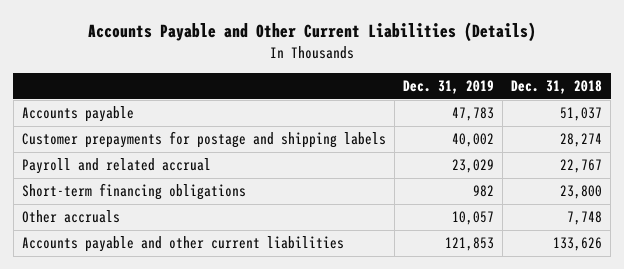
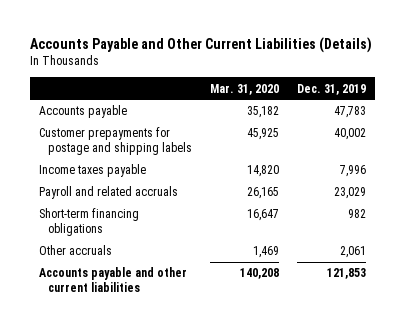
[511,80,603,95] Dec. 31, 2018 -> none
none -> [209,83,279,95] Mar. 31, 2020
none -> [39,164,147,178] Income taxes payable
[21,158,211,175] Payroll and related accrual -> [39,186,179,200] Payroll and related accruals
[452,211,495,226] 10,057 -> [339,246,366,259] 2,061

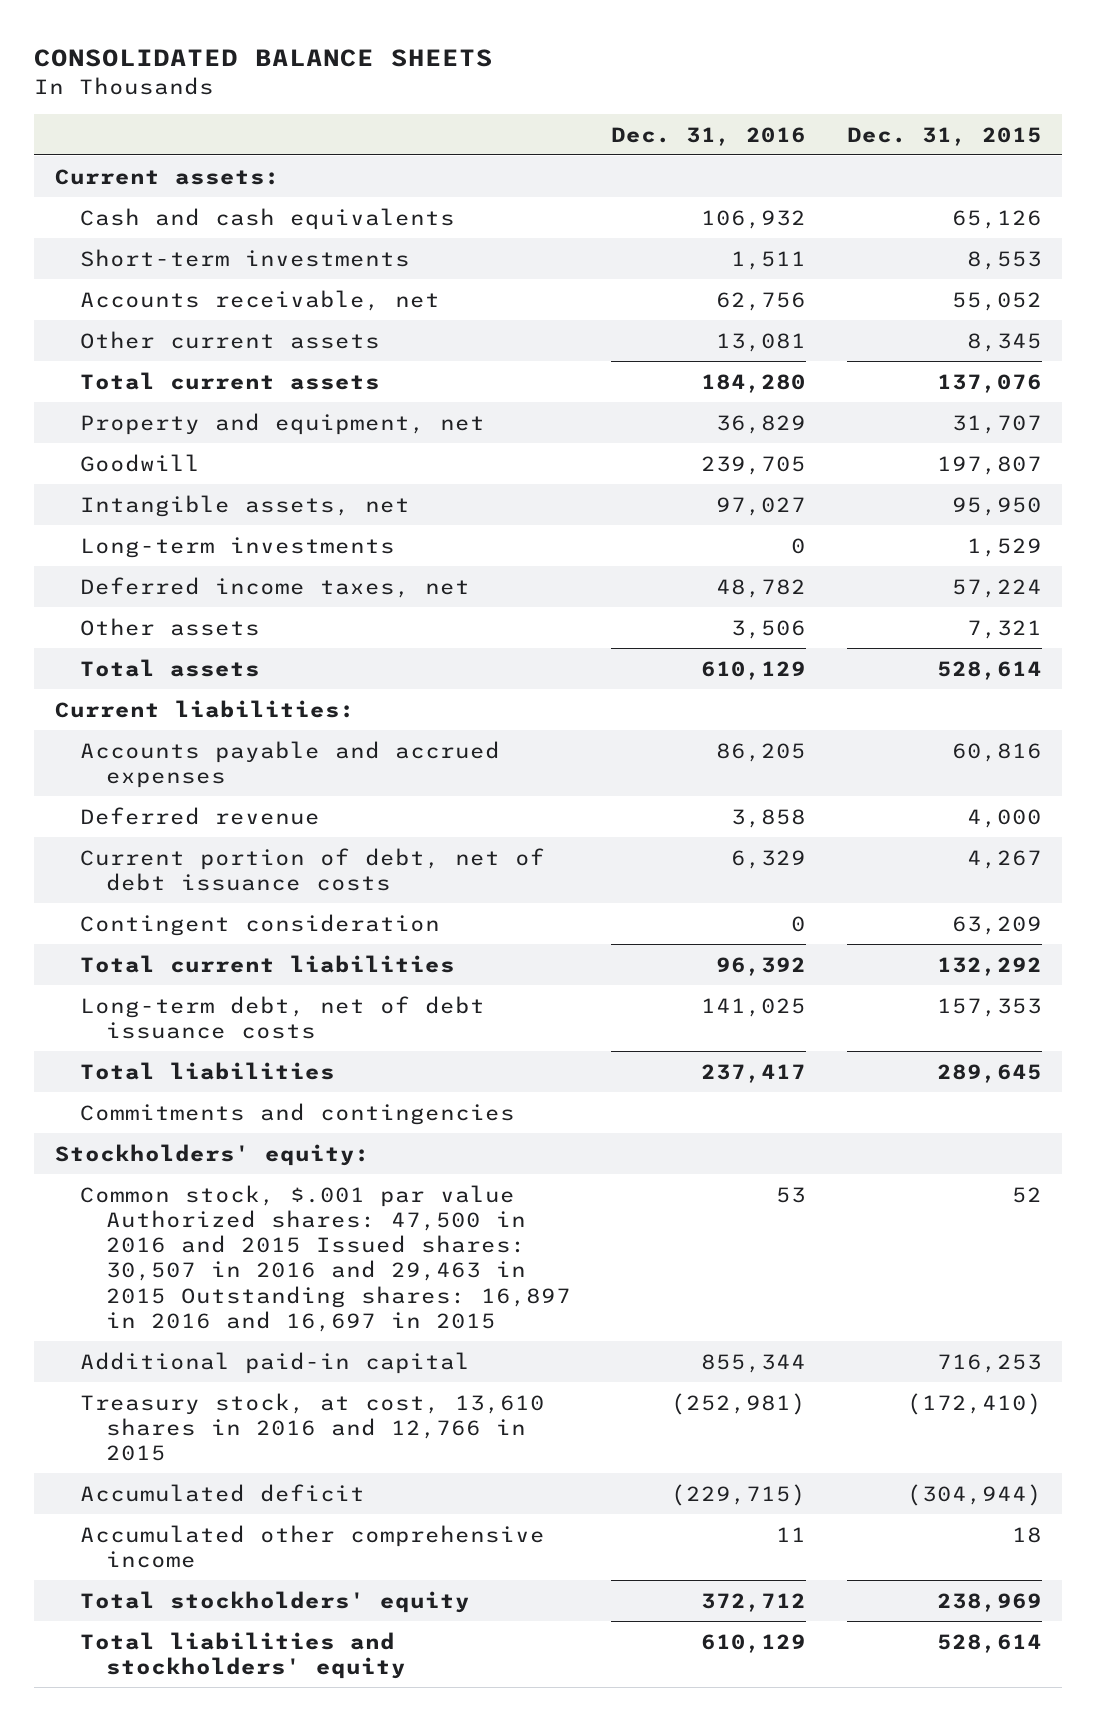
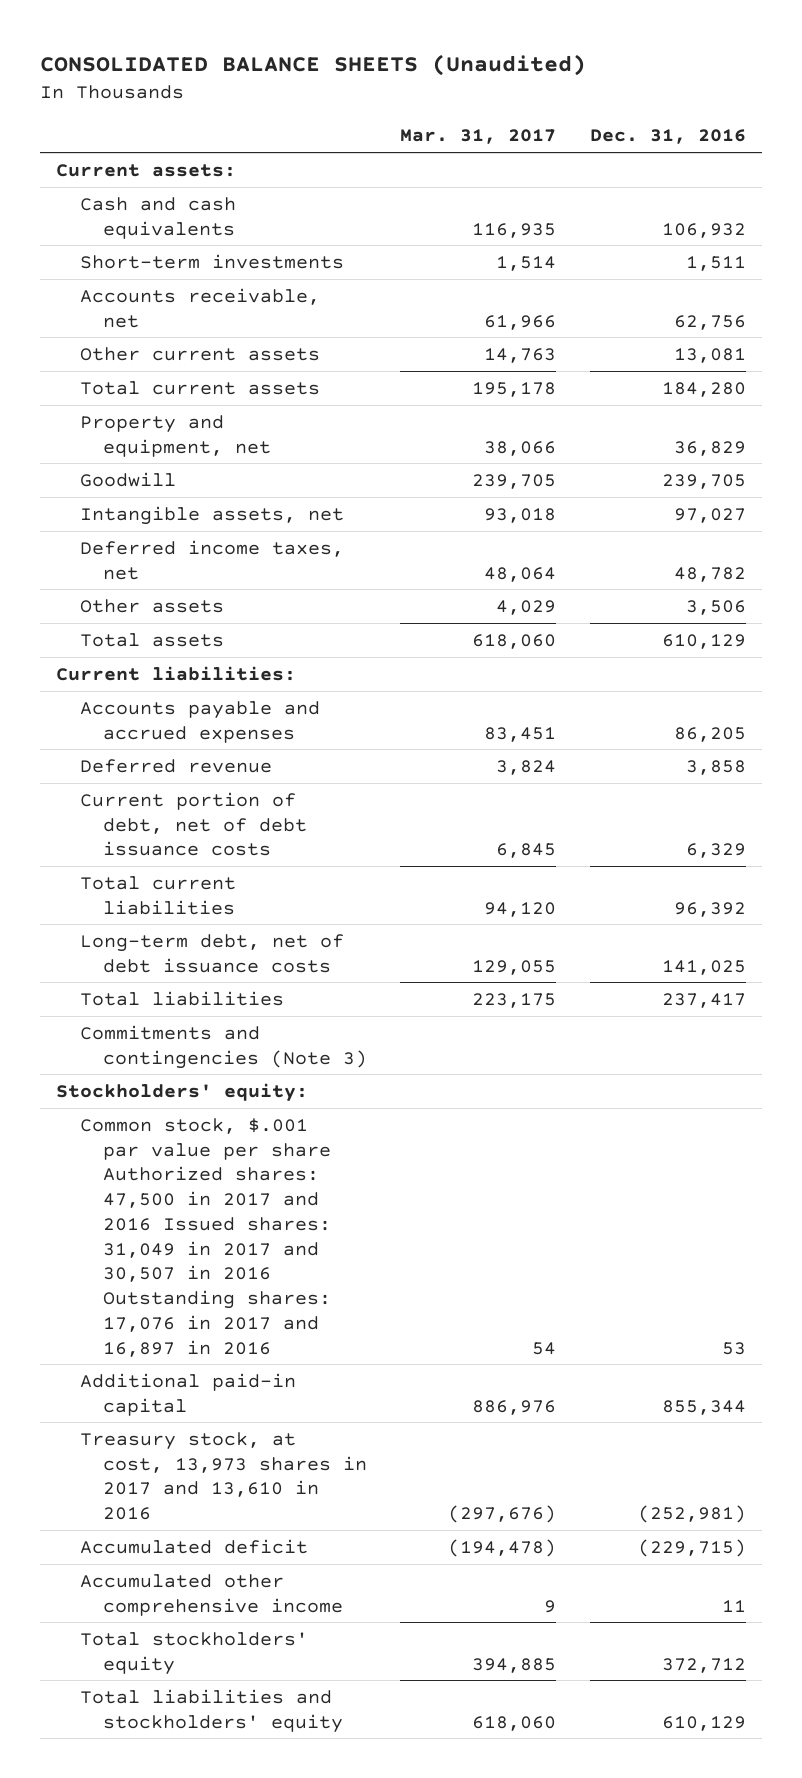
[34,49,494,68] CONSOLIDATED BALANCE SHEETS -> [39,54,586,77] CONSOLIDATED BALANCE SHEETS (Unaudited)
[846,126,1042,146] Dec. 31, 2015 -> none
none -> [400,129,557,145] Mar. 31, 2017
[80,536,396,558] Long-term investments -> none
[80,913,441,936] Contingent consideration -> none
[80,1102,516,1125] Commitments and contingencies -> [79,1024,367,1069] Commitments and contingencies (Note 3)
[80,1184,571,1332] Common stock, $.001 par value Authorized shares: 47,500 in 2016 and 2015 Issued shares: 30,507 in 2016 and 29,463 in 2015 Outstanding shares: 16,897 in 2016 and 16,697 in 2015 -> [79,1117,331,1357] Common stock, $.001 par value per share Authorized shares: 47,500 in 2017 and 2016 Issued shares: 31,049 in 2017 and 30,507 in 2016 Outstanding shares: 17,076 in 2017 and 16,897 in 2016
[80,1392,546,1462] Treasury stock, at cost, 13,610 shares in 2016 and 12,766 in 2015 -> [79,1431,367,1521] Treasury stock, at cost, 13,973 shares in 2017 and 13,610 in 2016

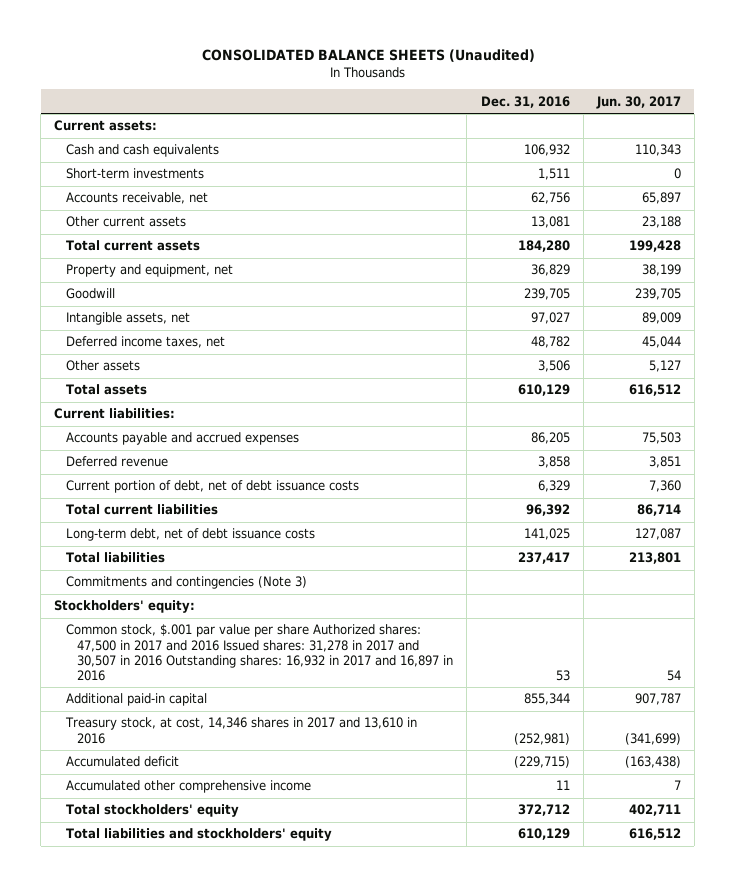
[400,129,557,145] Mar. 31, 2017 -> none
none -> [595,95,681,109] Jun. 30, 2017
[79,1117,331,1357] Common stock, $.001 par value per share Authorized shares: 47,500 in 2017 and 2016 Issued shares: 31,049 in 2017 and 30,507 in 2016 Outstanding shares: 17,076 in 2017 and 16,897 in 2016 -> [65,624,454,681] Common stock, $.001 par value per share Authorized shares: 47,500 in 2017 and 2016 Issued shares: 31,278 in 2017 and 30,507 in 2016 Outstanding shares: 16,932 in 2017 and 16,897 in 2016
[79,1431,367,1521] Treasury stock, at cost, 13,973 shares in 2017 and 13,610 in 2016 -> [64,717,417,744] Treasury stock, at cost, 14,346 shares in 2017 and 13,610 in 2016

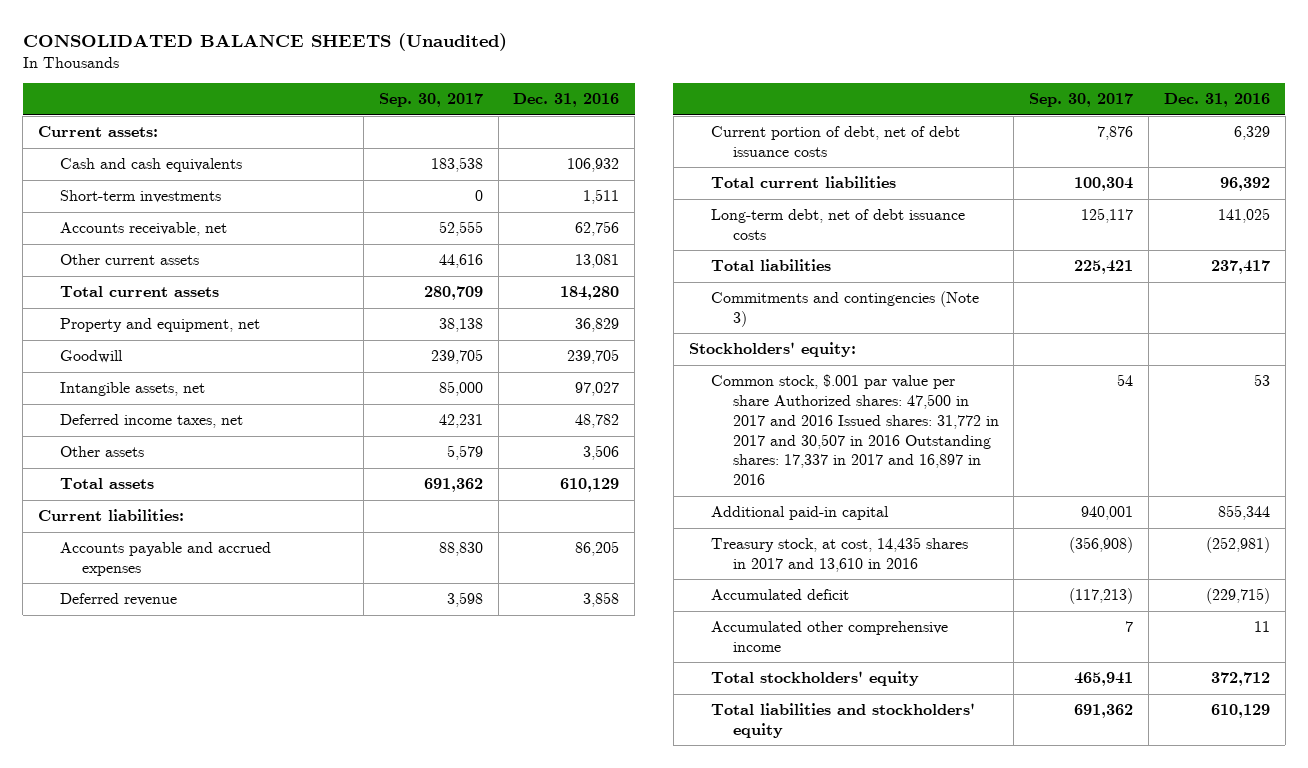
[595,95,681,109] Jun. 30, 2017 -> none
none -> [378,93,483,108] Sep. 30, 2017
[65,624,454,681] Common stock, $.001 par value per share Authorized shares: 47,500 in 2017 and 2016 Issued shares: 31,278 in 2017 and 30,507 in 2016 Outstanding shares: 16,932 in 2017 and 16,897 in 2016 -> [710,374,999,486] Common stock, $.001 par value per share Authorized shares: 47,500 in 2017 and 2016 Issued shares: 31,772 in 2017 and 30,507 in 2016 Outstanding shares: 17,337 in 2017 and 16,897 in 2016
[64,717,417,744] Treasury stock, at cost, 14,346 shares in 2017 and 13,610 in 2016 -> [710,537,968,572] Treasury stock, at cost, 14,435 shares in 2017 and 13,610 in 2016

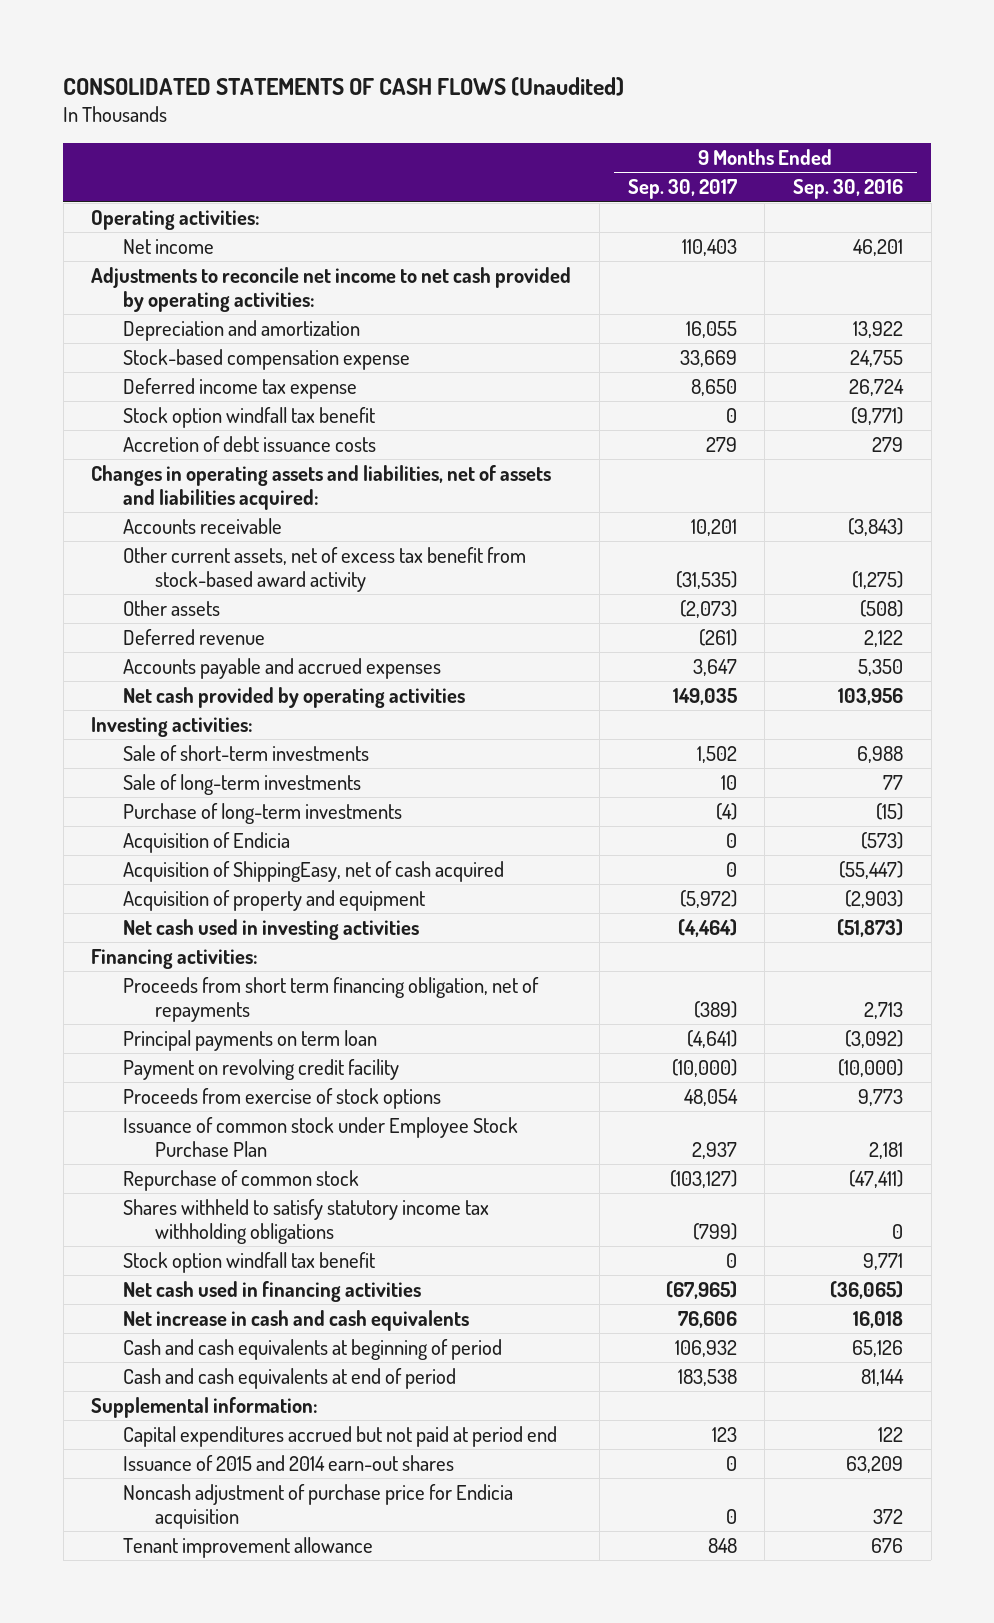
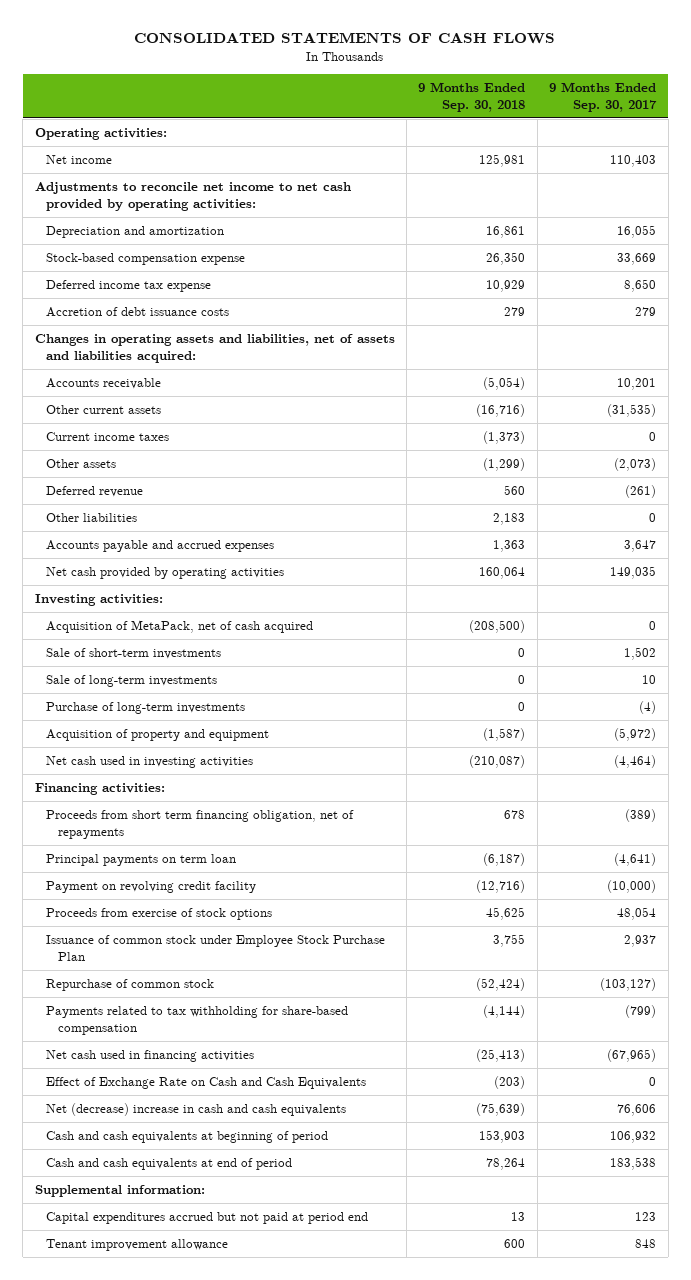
[63,76,625,96] CONSOLIDATED STATEMENTS OF CASH FLOWS (Unaudited) -> [134,31,556,44] CONSOLIDATED STATEMENTS OF CASH FLOWS
[792,179,903,200] Sep. 30, 2016 -> none
none -> [418,81,526,112] 9 Months Ended Sep. 30, 2018
[123,407,376,429] Stock option windfall tax benefit -> none
[123,547,527,592] Other current assets, net of excess tax benefit from stock-based award activity -> [46,405,162,415] Other current assets
none -> [46,432,170,442] Current income taxes
none -> [46,513,138,523] Other liabilities
none -> [46,620,314,634] Acquisition of MetaPack, net of cash acquired
[123,832,291,854] Acquisition of Endicia -> none
[123,861,505,883] Acquisition of ShippingEasy, net of cash acquired -> none
[123,1252,376,1274] Stock option windfall tax benefit -> none
[123,1199,490,1244] Shares withheld to satisfy statutory income tax withholding obligations -> [46,1006,349,1035] Payments related to tax withholding for share-based compensation
none -> [46,1077,367,1090] Effect of Exchange Rate on Cash and Cash Equivalents
[123,1310,470,1332] Net increase in cash and cash equivalents -> [46,1103,347,1117] Net (decrease) increase in cash and cash equivalents
[123,1455,455,1472] Issuance of 2015 and 2014 earn-out shares -> none
[123,1484,514,1529] Noncash adjustment of purchase price for Endicia acquisition -> none

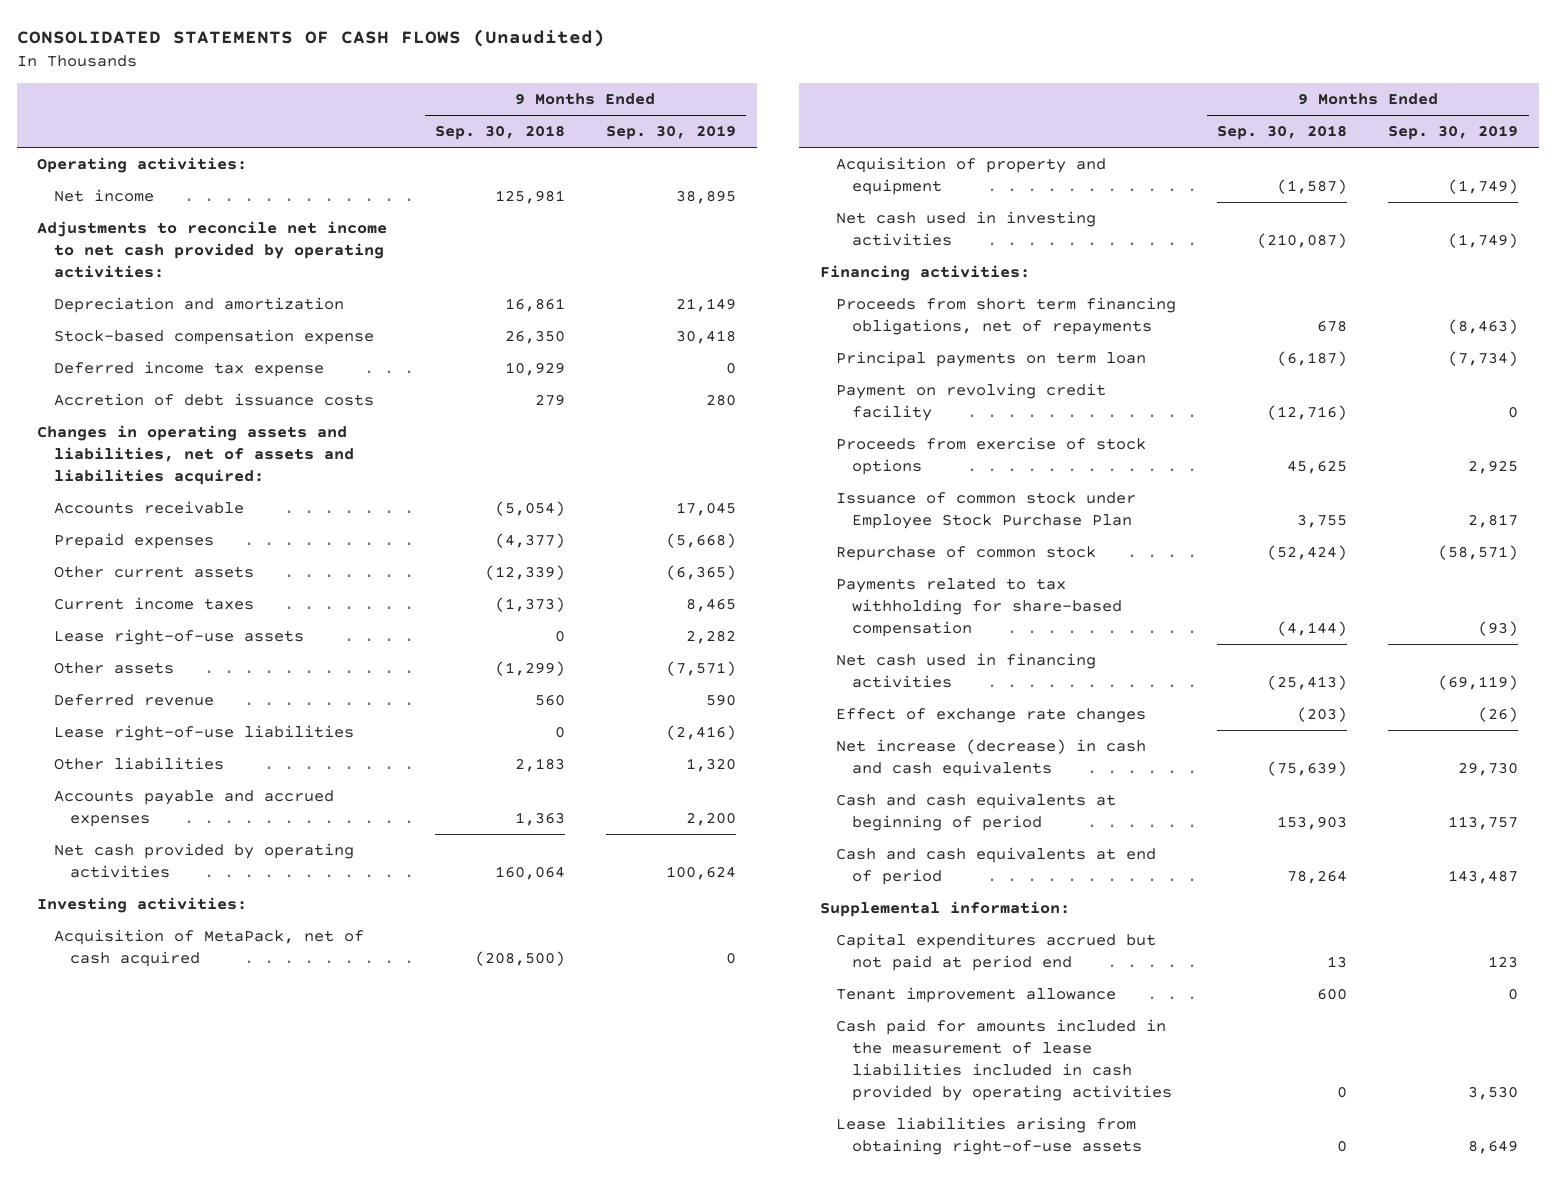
[134,31,556,44] CONSOLIDATED STATEMENTS OF CASH FLOWS -> [16,29,605,48] CONSOLIDATED STATEMENTS OF CASH FLOWS (Unaudited)
[549,81,658,112] 9 Months Ended Sep. 30, 2017 -> none
none -> [605,125,736,141] Sep. 30, 2019
none -> [53,532,214,549] Prepaid expenses
[476,404,526,418] (16,716) -> [484,564,565,580] (12,339)
none -> [53,628,304,645] Lease right-of-use assets
none -> [53,724,354,741] Lease right-of-use liabilities
[46,648,222,660] Sale of short-term investments -> none
[46,675,218,688] Sale of long-term investments -> none
[46,702,246,715] Purchase of long-term investments -> none
[46,810,355,839] Proceeds from short term financing obligation, net of repayments -> [836,296,1177,335] Proceeds from short term financing obligations, net of repayments
[46,1077,367,1090] Effect of Exchange Rate on Cash and Cash Equivalents -> none
none -> [836,707,1147,723] Effect of exchange rate changes
[46,1103,347,1117] Net (decrease) increase in cash and cash equivalents -> [836,738,1147,777] Net increase (decrease) in cash and cash equivalents
none -> [836,1018,1173,1101] Cash paid for amounts included in the measurement of lease liabilities included in cash provided by operating activities
none -> [836,1116,1143,1155] Lease liabilities arising from obtaining right-of-use assets

